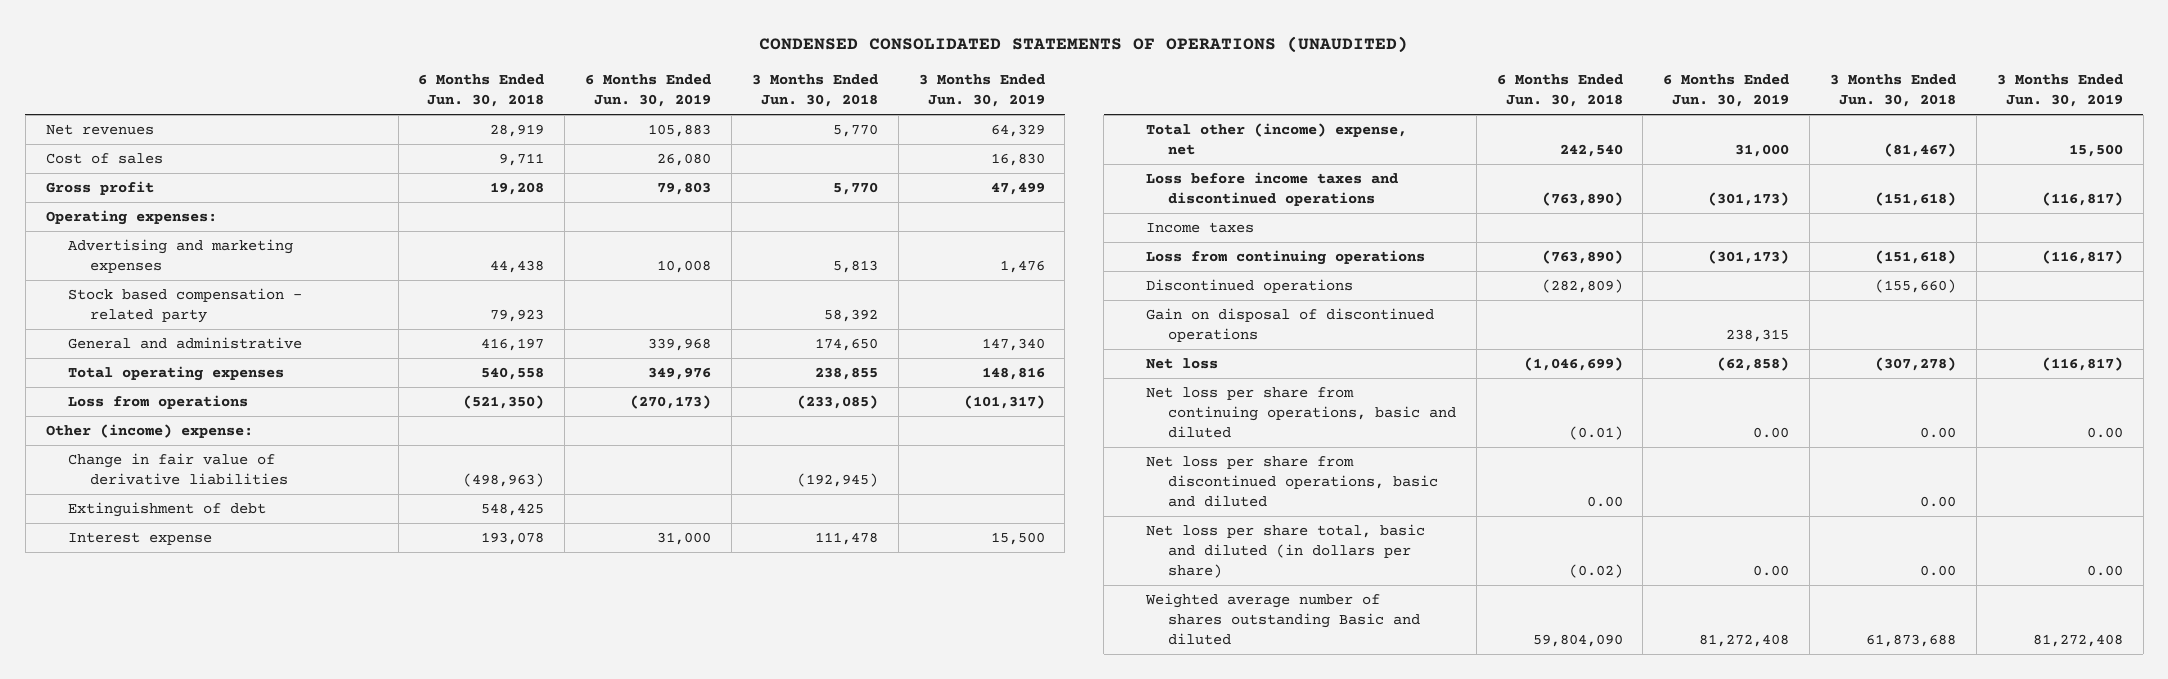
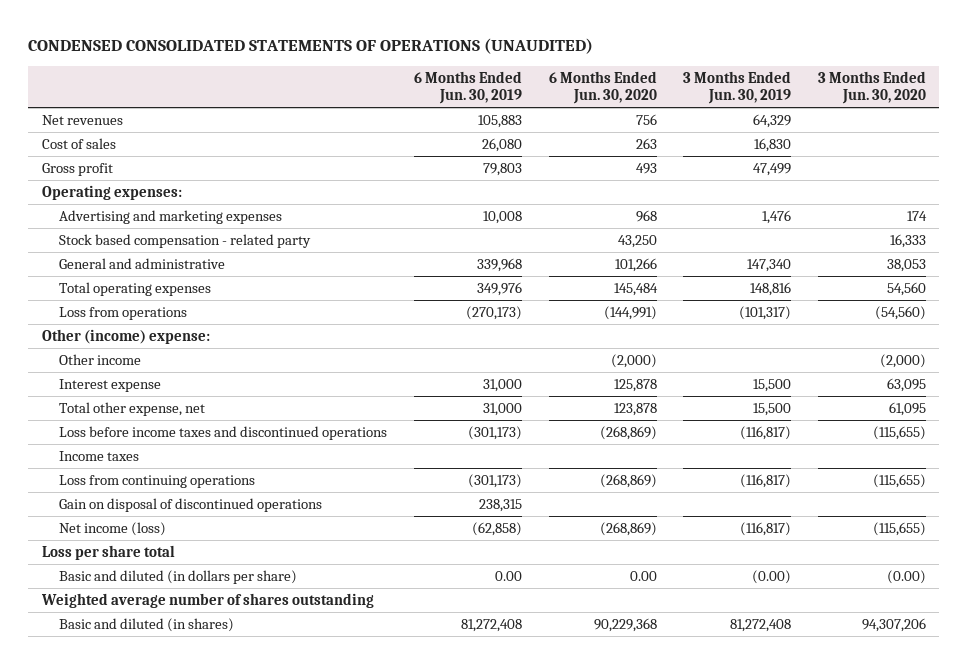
[418,73,545,107] 6 Months Ended Jun. 30, 2018 -> none
[751,73,878,107] 3 Months Ended Jun. 30, 2018 -> none
none -> [548,70,657,105] 6 Months Ended Jun. 30, 2020
none -> [817,70,926,105] 3 Months Ended Jun. 30, 2020
[67,453,288,486] Change in fair value of derivative liabilities -> none
[67,502,266,518] Extinguishment of debt -> none
none -> [59,353,142,365] Other income
[1145,123,1407,156] Total other (income) expense, net -> [59,401,206,416] Total other expense, net
[1145,279,1353,294] Discontinued operations -> none
[1145,387,1456,439] Net loss per share from continuing operations, basic and diluted -> none
[1145,456,1438,508] Net loss per share from discontinued operations, basic and diluted -> none
[1145,358,1218,370] Net loss -> [59,521,167,536] Net income (loss)
none -> [41,544,175,560] Loss per share total
[1145,524,1425,579] Net loss per share total, basic and diluted (in dollars per share) -> [59,569,298,584] Basic and diluted (in dollars per share)
[2086,565,2123,577] 0.00 -> [752,569,792,584] (0.00)
none -> [40,592,374,608] Weighted average number of shares outstanding
[1144,593,1420,646] Weighted average number of shares outstanding Basic and diluted -> [59,617,235,632] Basic and diluted (in shares)

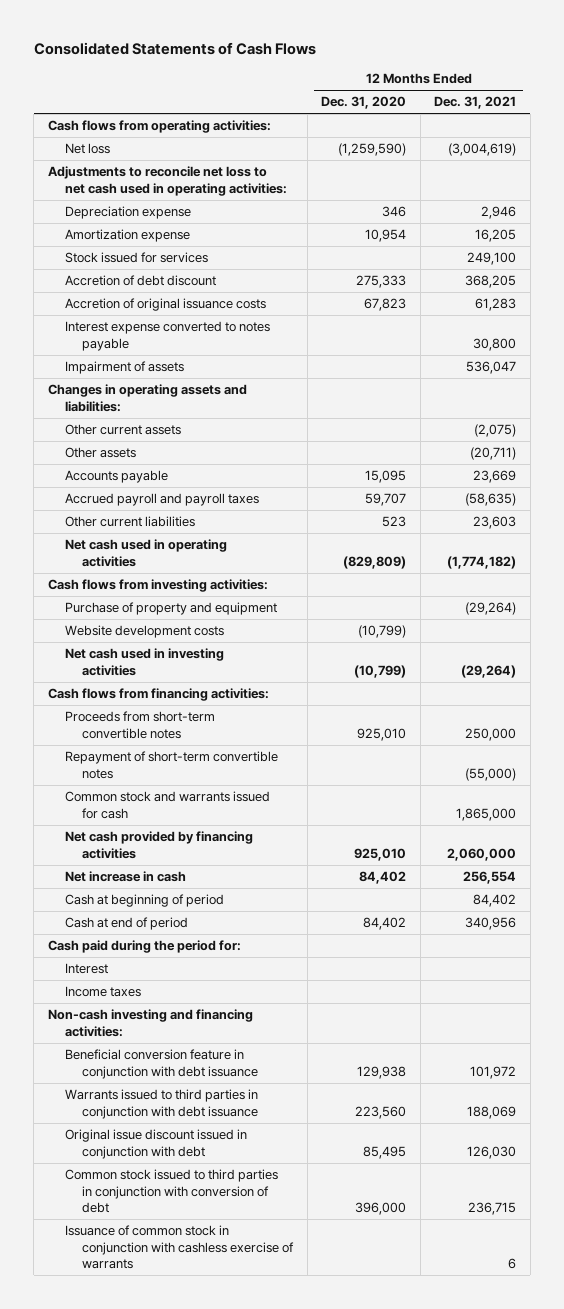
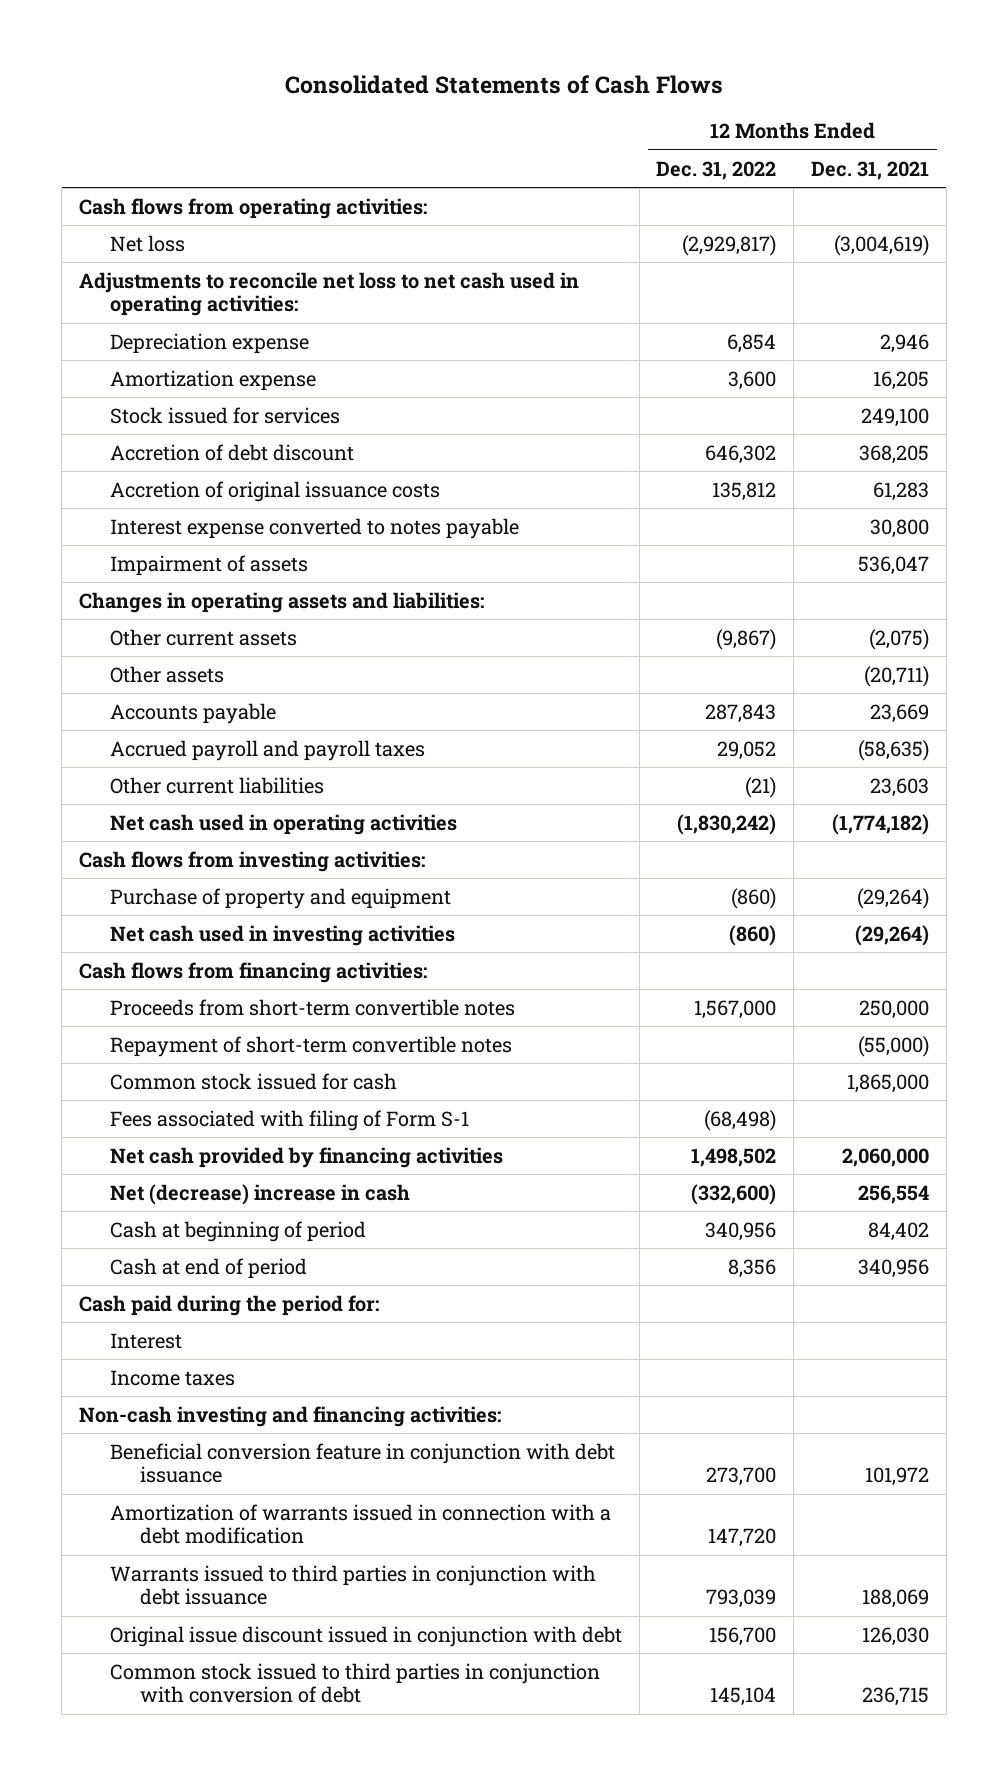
[321,96,407,110] Dec. 31, 2020 -> none
none -> [656,160,777,180] Dec. 31, 2022
[64,625,224,639] Website development costs -> none
[64,791,270,819] Common stock and warrants issued for cash -> [109,1072,397,1090] Common stock issued for cash
none -> [109,1109,469,1131] Fees associated with filing of Form S-1
[64,871,186,883] Net increase in cash -> [109,1183,410,1205] Net (decrease) increase in cash
none -> [109,1503,611,1545] Amortization of warrants issued in connection with a debt modification
[64,1225,295,1270] Issuance of common stock in conjunction with cashless exercise of warrants -> none

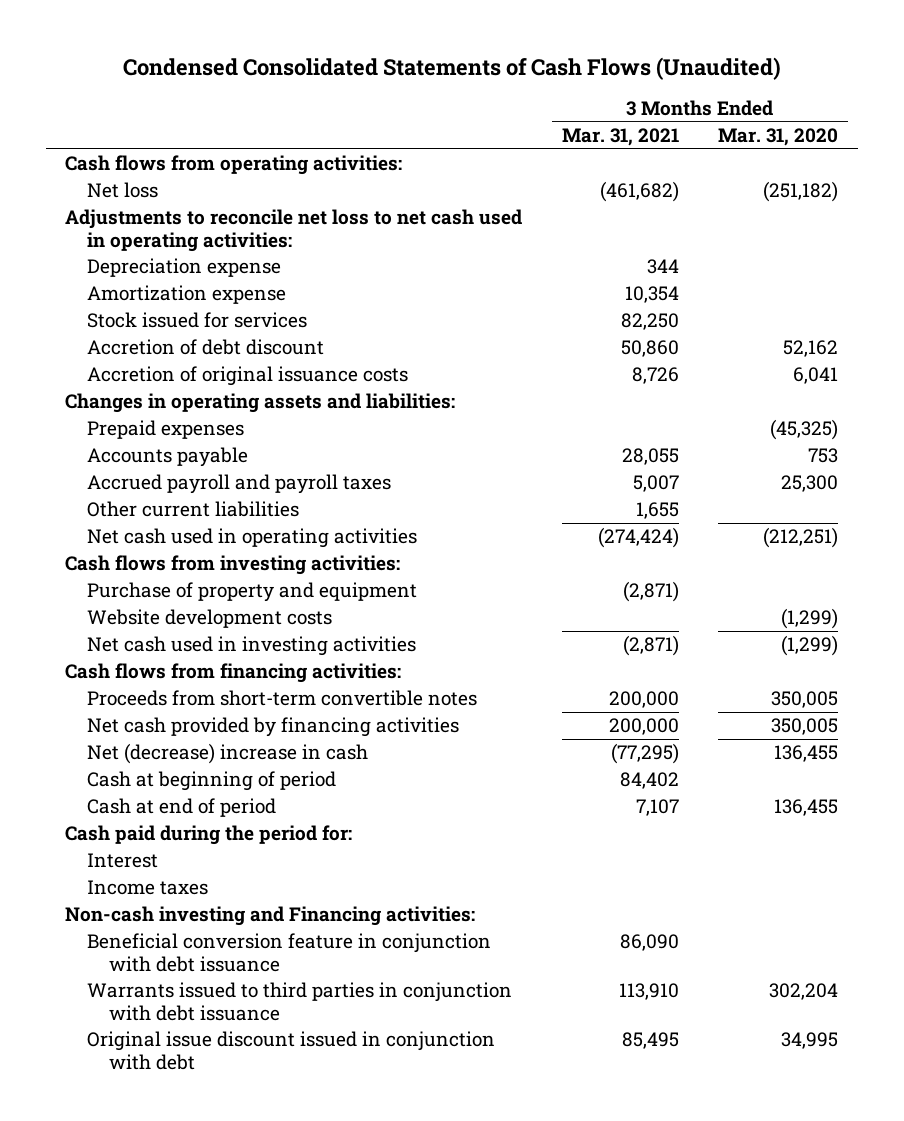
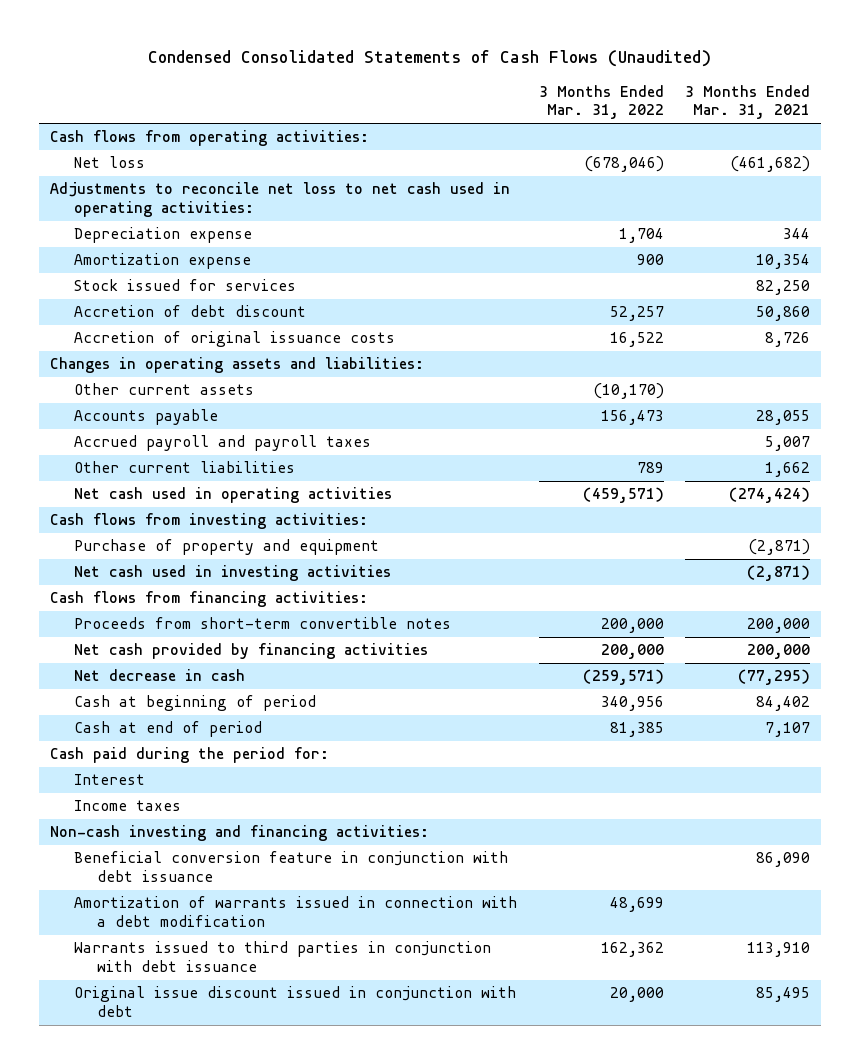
[718,127,839,146] Mar. 31, 2020 -> none
none -> [538,84,664,120] 3 Months Ended Mar. 31, 2022
[87,420,245,440] Prepaid expenses -> none
none -> [73,383,254,396] Other current assets
[635,502,679,520] 1,655 -> [765,462,811,478] 1,662
[87,609,333,629] Website development costs -> none
[87,743,369,765] Net (decrease) increase in cash -> [73,669,245,682] Net decrease in cash
[65,906,476,927] Non-cash investing and Financing activities: -> [50,825,430,842] Non-cash investing and financing activities:
none -> [73,896,517,927] Amortization of warrants issued in connection with a debt modification

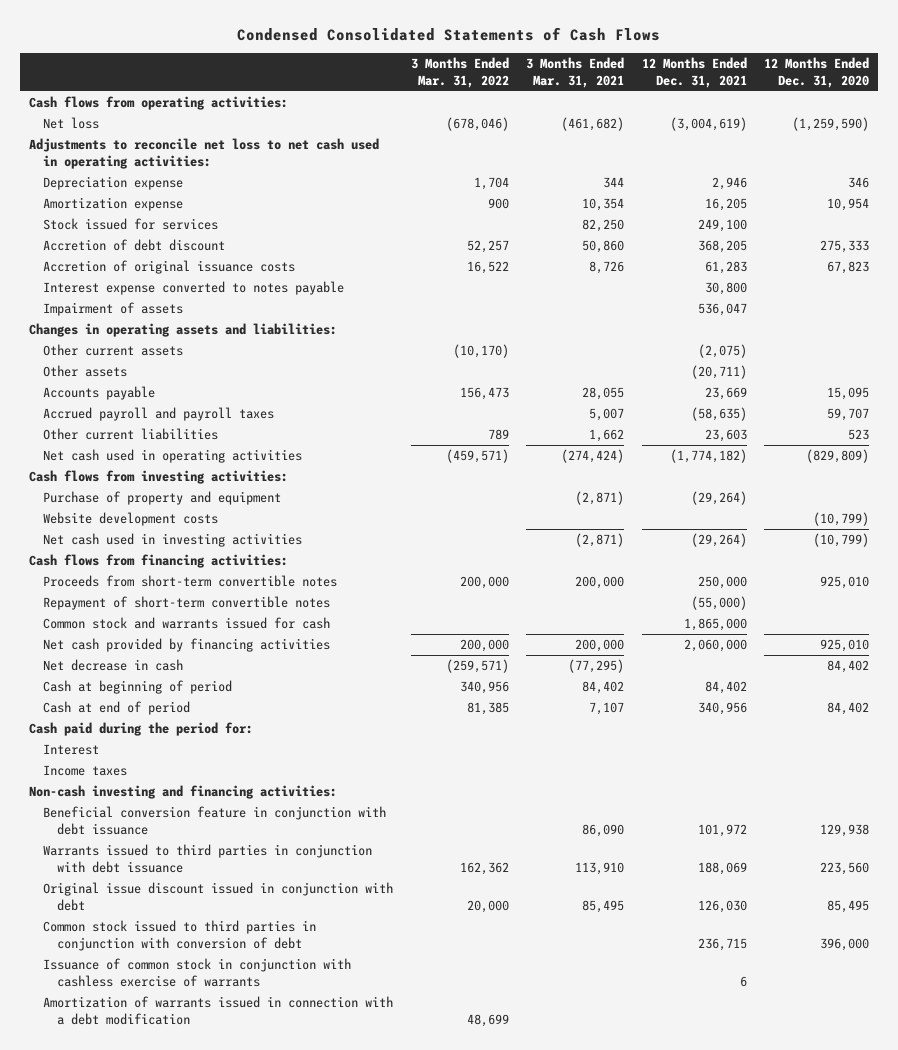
[148,50,712,68] Condensed Consolidated Statements of Cash Flows (Unaudited) -> [236,27,660,42] Condensed Consolidated Statements of Cash Flows
none -> [641,57,747,89] 12 Months Ended Dec. 31, 2021
none -> [764,57,870,89] 12 Months Ended Dec. 31, 2020
none -> [42,281,344,296] Interest expense converted to notes payable
none -> [42,302,183,317] Impairment of assets
none -> [42,365,127,378] Other assets
none -> [42,512,218,527] Website development costs
none -> [42,596,330,611] Repayment of short-term convertible notes
none -> [42,617,330,630] Common stock and warrants issued for cash
none -> [42,920,316,951] Common stock issued to third parties in conjunction with conversion of debt
none -> [42,958,351,987] Issuance of common stock in conjunction with cashless exercise of warrants
[73,896,517,927] Amortization of warrants issued in connection with a debt modification -> [42,996,393,1025] Amortization of warrants issued in connection with a debt modification

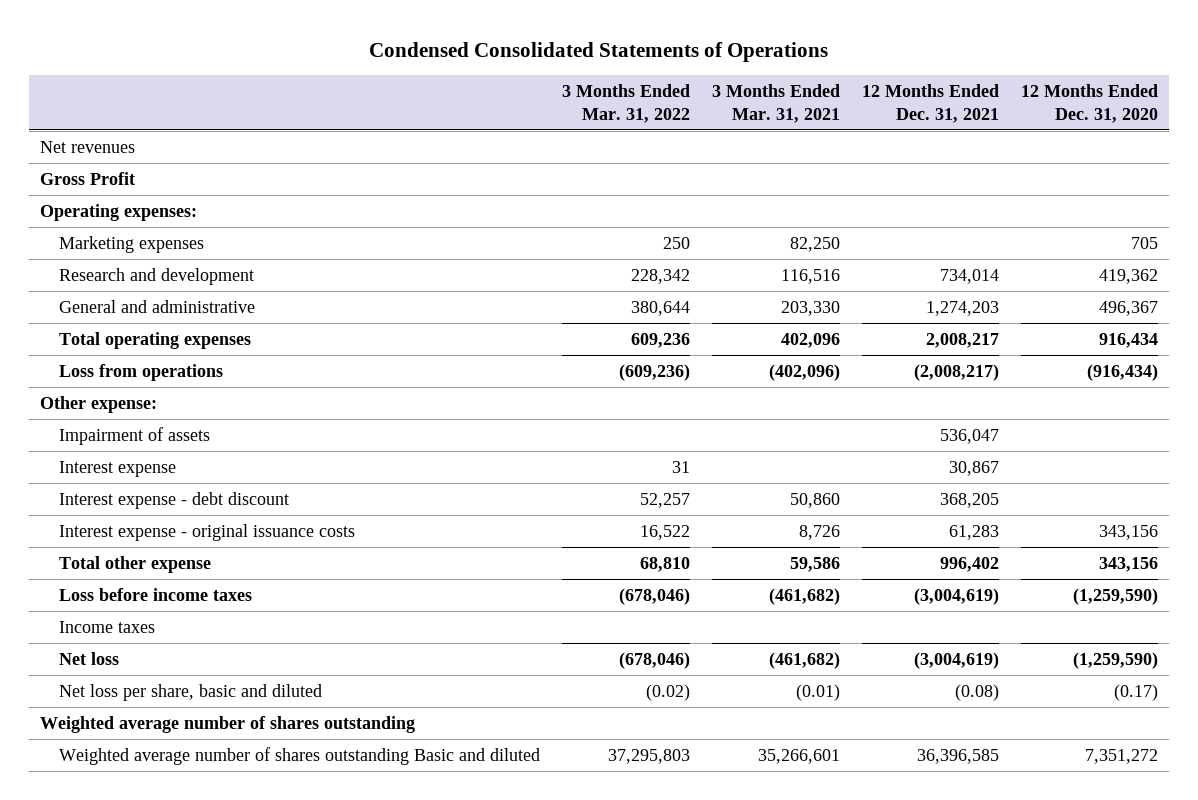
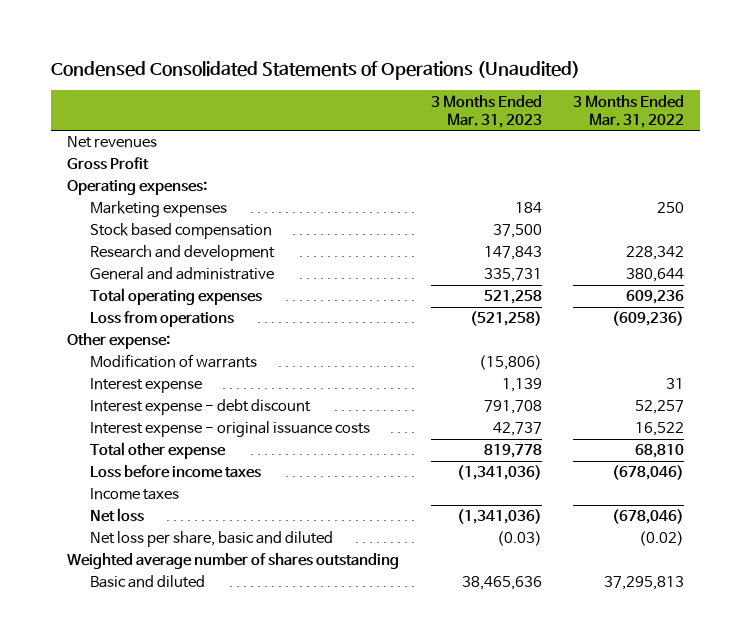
[369,41,829,62] Condensed Consolidated Statements of Operations -> [51,60,581,80] Condensed Consolidated Statements of Operations (Unaudited)
[712,83,841,123] 3 Months Ended Mar. 31, 2021 -> none
[862,83,1000,123] 12 Months Ended Dec. 31, 2021 -> none
[1021,83,1159,123] 12 Months Ended Dec. 31, 2020 -> none
none -> [430,94,542,128] 3 Months Ended Mar. 31, 2023
none -> [90,223,273,240] Stock based compensation
[58,426,210,445] Impairment of assets -> none
none -> [90,354,258,369] Modification of warrants
[58,746,540,765] Weighted average number of shares outstanding Basic and diluted -> [90,575,206,589] Basic and diluted
[607,748,690,764] 37,295,803 -> [604,576,685,591] 37,295,813

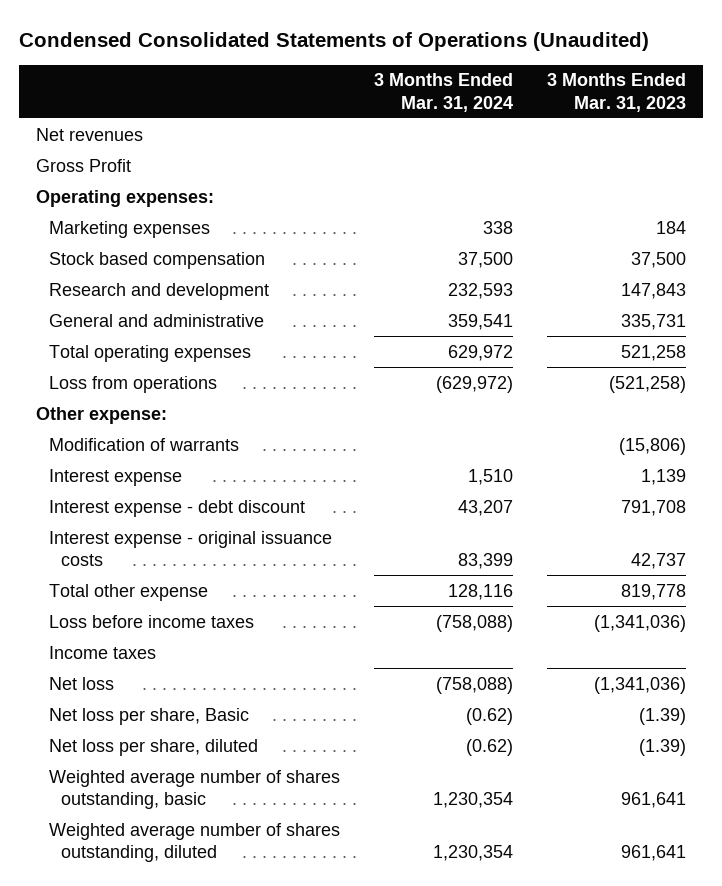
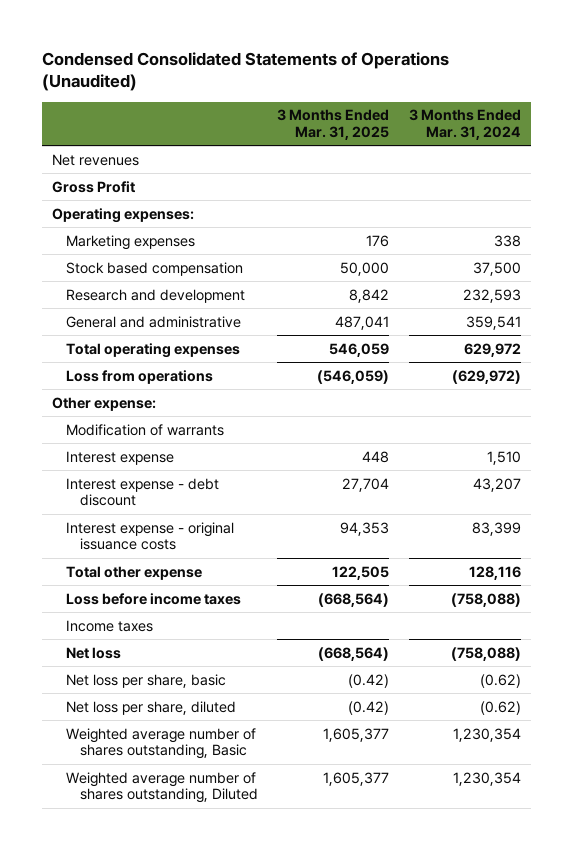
[547,73,687,112] 3 Months Ended Mar. 31, 2023 -> none
none -> [277,109,390,141] 3 Months Ended Mar. 31, 2025
[48,707,249,725] Net loss per share, Basic -> [65,673,226,688] Net loss per share, basic
[48,769,340,809] Weighted average number of shares outstanding, basic -> [65,727,256,760] Weighted average number of shares outstanding, Basic
[48,822,340,862] Weighted average number of shares outstanding, diluted -> [65,771,258,804] Weighted average number of shares outstanding, Diluted

